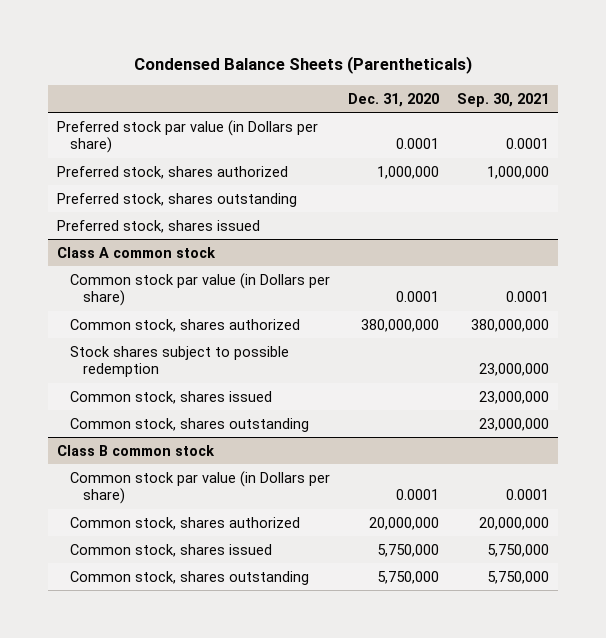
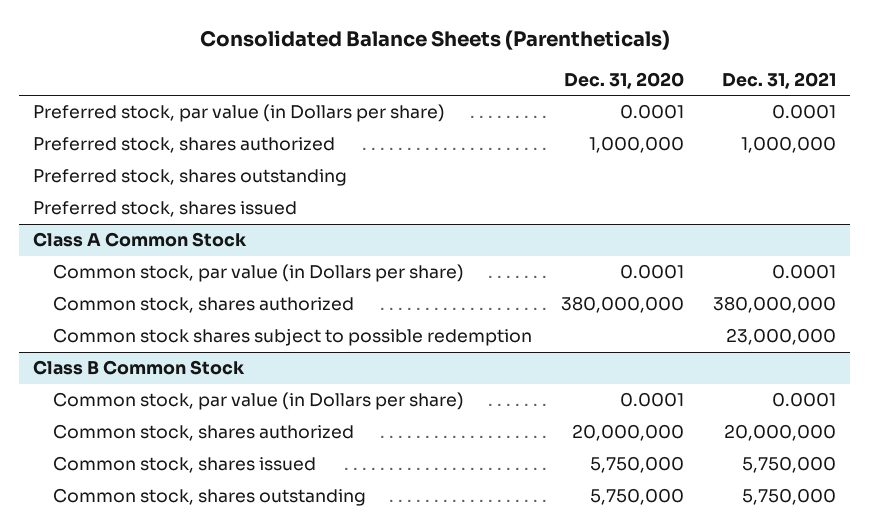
[133,56,472,75] Condensed Balance Sheets (Parentheticals) -> [199,30,670,51] Consolidated Balance Sheets (Parentheticals)
[457,92,550,107] Sep. 30, 2021 -> none
none -> [721,71,836,89] Dec. 31, 2021
[56,119,318,154] Preferred stock par value (in Dollars per share) -> [33,104,446,123] Preferred stock, par value (in Dollars per share)
[56,246,216,258] Class A common stock -> [33,232,248,248] Class A Common Stock
[69,272,330,307] Common stock par value (in Dollars per share) -> [53,264,465,283] Common stock, par value (in Dollars per share)
[69,390,272,404] Common stock, shares issued -> none
[69,417,309,432] Common stock, shares outstanding -> none
[69,345,289,378] Stock shares subject to possible redemption -> [53,328,533,347] Common stock shares subject to possible redemption
[56,444,215,456] Class B common stock -> [33,360,246,376] Class B Common Stock
[69,470,330,505] Common stock par value (in Dollars per share) -> [53,392,465,411] Common stock, par value (in Dollars per share)

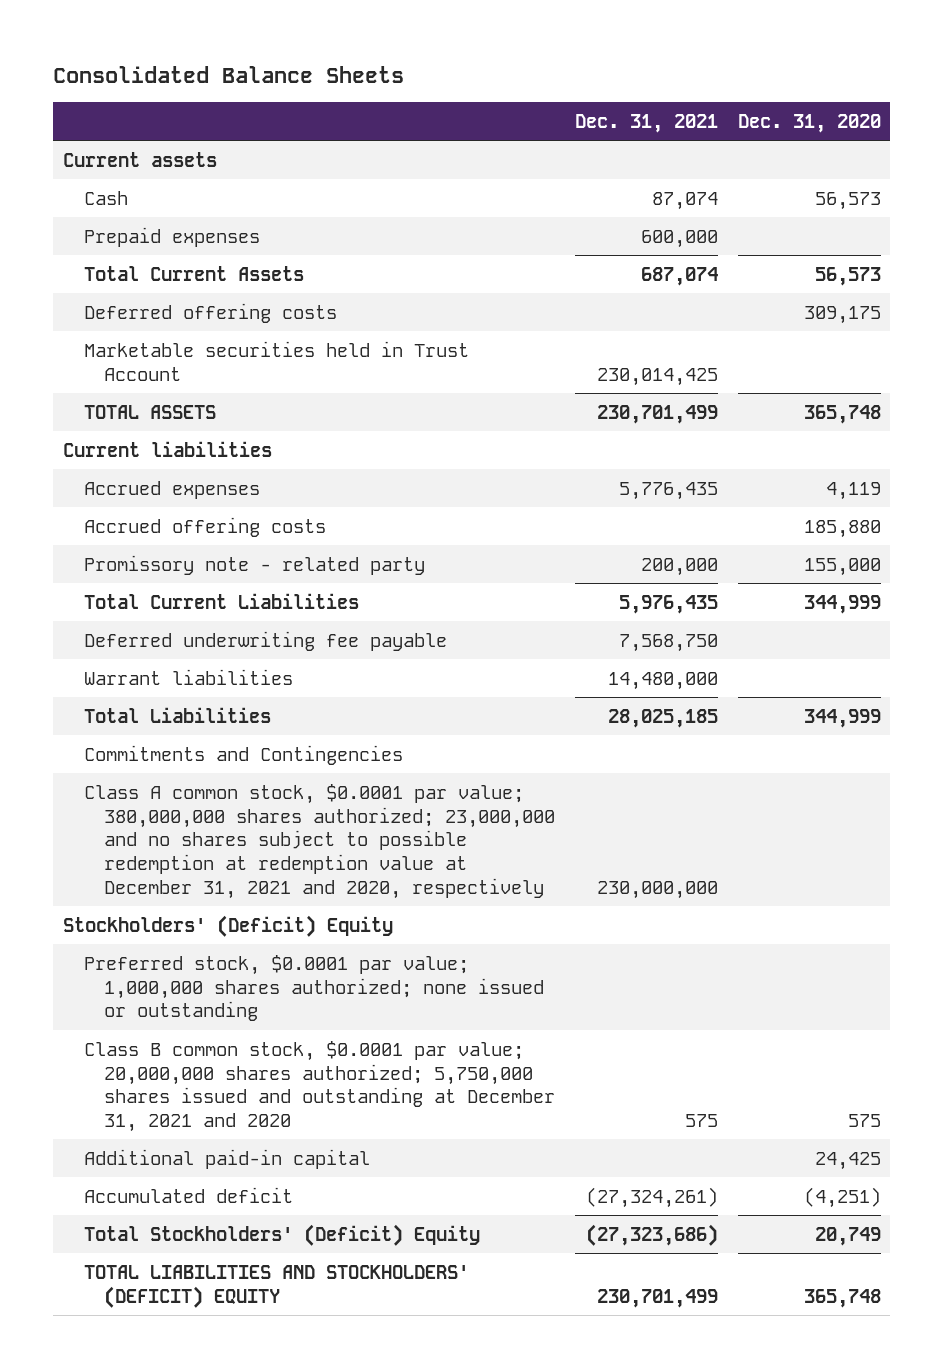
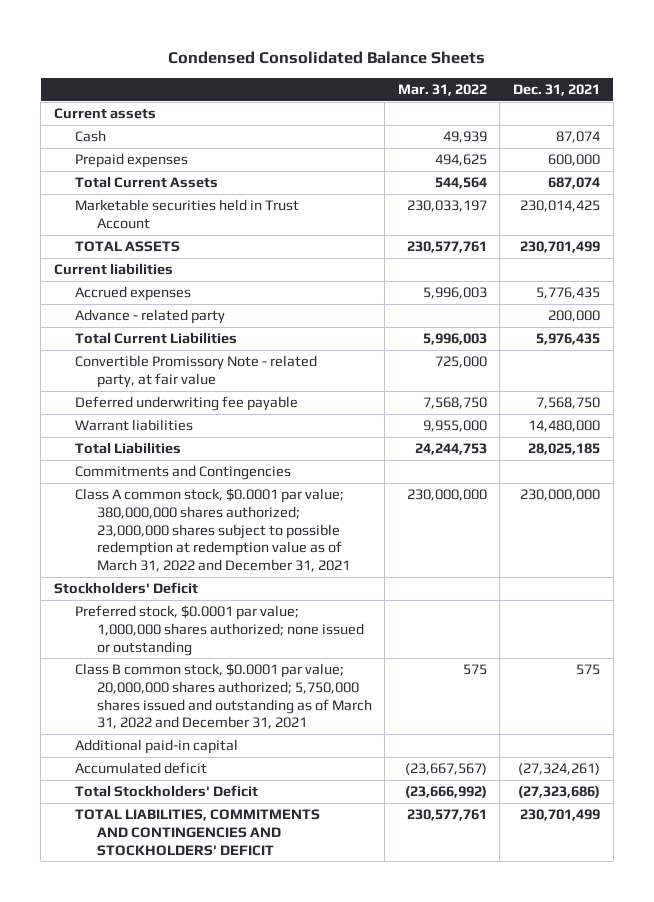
[53,65,405,83] Consolidated Balance Sheets -> [168,51,486,65] Condensed Consolidated Balance Sheets
[737,113,881,133] Dec. 31, 2020 -> none
none -> [397,84,487,97] Mar. 31, 2022
[83,302,337,323] Deferred offering costs -> none
[83,516,326,537] Accrued offering costs -> none
[83,554,425,575] Promissory note - related party -> none
none -> [75,309,226,325] Advance - related party
none -> [75,355,318,388] Convertible Promissory Note - related party, at fair value
[83,783,556,899] Class A common stock, $0.0001 par value; 380,000,000 shares authorized; 23,000,000 and no shares subject to possible redemption at redemption value at December 31, 2021 and 2020, respectively -> [75,488,350,573] Class A common stock, $0.0001 par value; 380,000,000 shares authorized; 23,000,000 shares subject to possible redemption at redemption value as of March 31, 2022 and December 31, 2021
[63,914,394,937] Stockholders' (Deficit) Equity -> [53,582,198,595] Stockholders' Deficit
[83,1040,556,1132] Class B common stock, $0.0001 par value; 20,000,000 shares authorized; 5,750,000 shares issued and outstanding at December 31, 2021 and 2020 -> [75,663,372,730] Class B common stock, $0.0001 par value; 20,000,000 shares authorized; 5,750,000 shares issued and outstanding as of March 31, 2022 and December 31, 2021
[83,1223,480,1246] Total Stockholders' (Deficit) Equity -> [75,785,259,798] Total Stockholders' Deficit
[83,1264,469,1308] TOTAL LIABILITIES AND STOCKHOLDERS' (DEFICIT) EQUITY -> [75,809,321,856] TOTAL LIABILITIES, COMMITMENTS AND CONTINGENCIES AND STOCKHOLDERS' DEFICIT

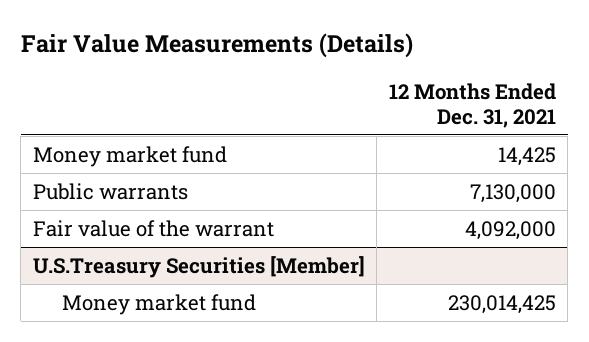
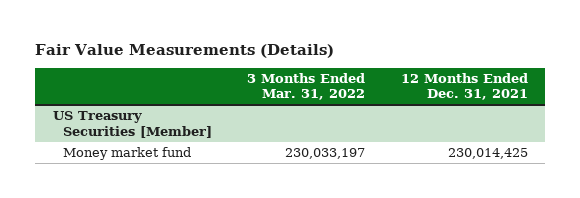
none -> [247,72,366,101] 3 Months Ended Mar. 31, 2022
[32,145,227,167] Money market fund -> none
[32,182,188,200] Public warrants -> none
[32,219,274,237] Fair value of the warrant -> none
[32,255,365,278] U.S.Treasury Securities [Member] -> [52,111,213,138] US Treasury Securities [Member]

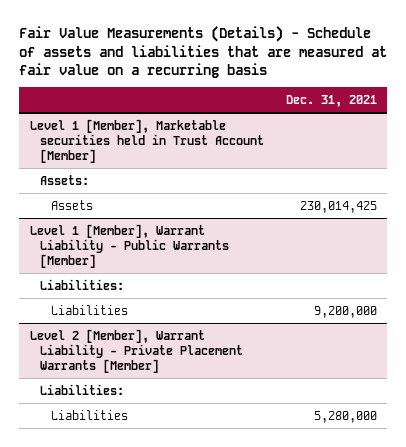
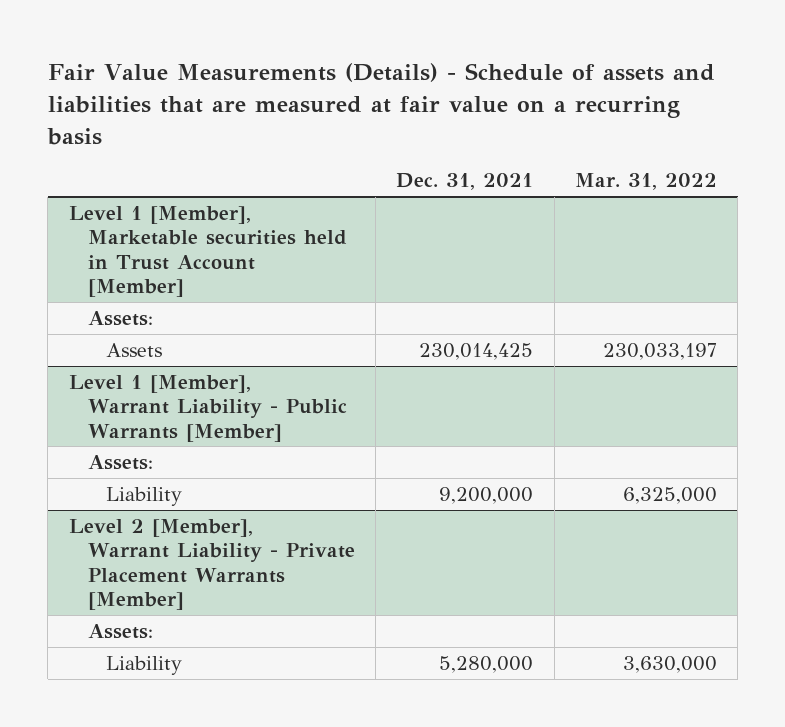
none -> [574,173,717,191] Mar. 31, 2022
[40,278,125,290] Liabilities: -> none
none -> [87,455,153,471] Assets:
[51,304,129,315] Liabilities -> [106,487,183,507] Liability
[40,383,125,395] Liabilities: -> none
none -> [87,624,153,640] Assets:
[51,409,129,420] Liabilities -> [106,656,183,676] Liability

